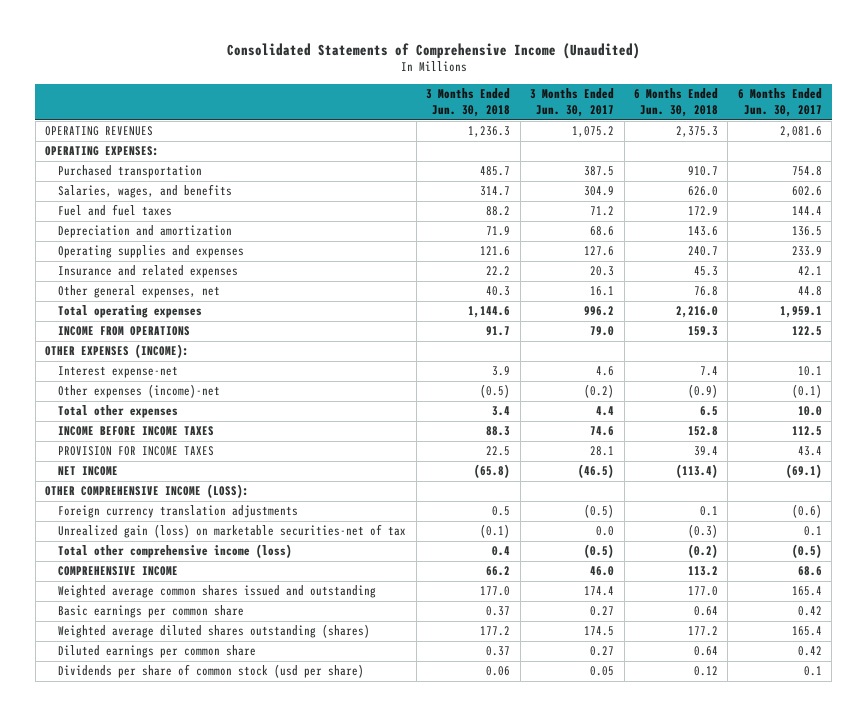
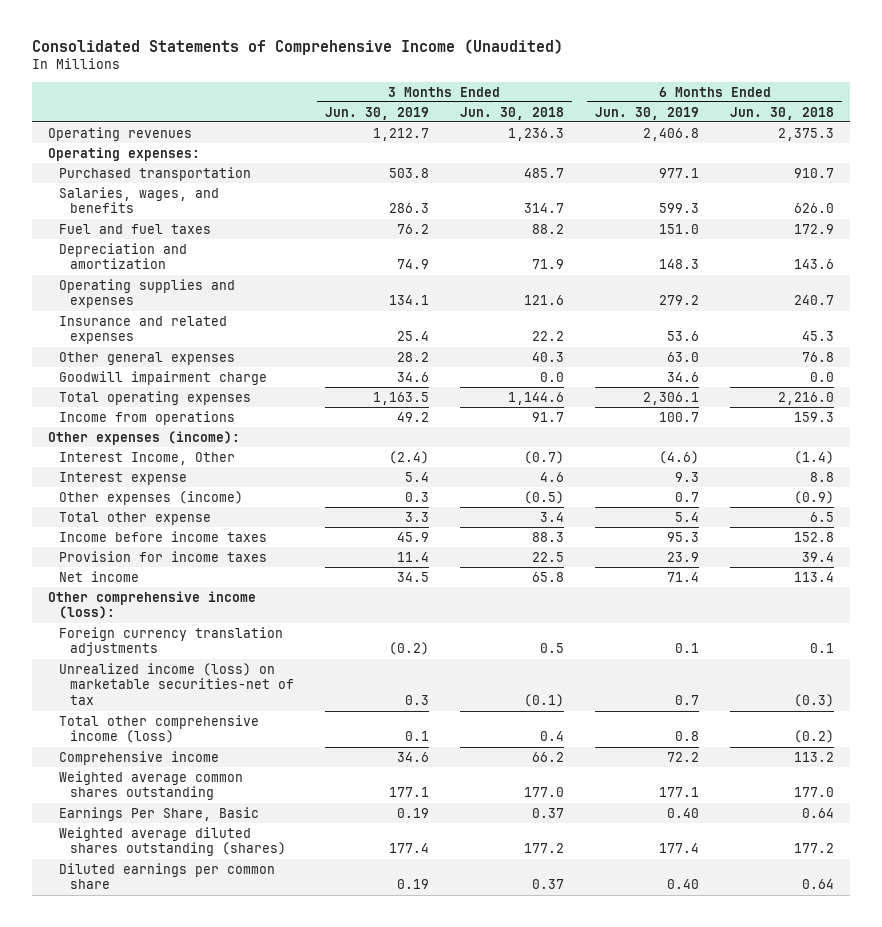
[530,88,615,118] 3 Months Ended Jun. 30, 2017 -> none
[737,88,822,118] 6 Months Ended Jun. 30, 2017 -> none
none -> [324,106,429,120] Jun. 30, 2019
none -> [595,106,700,120] Jun. 30, 2019
[45,126,154,137] OPERATING REVENUES -> [47,126,192,141] Operating revenues
[45,146,160,157] OPERATING EXPENSES: -> [47,146,200,161] Operating expenses:
[58,285,221,299] Other general expenses, net -> [58,351,235,365] Other general expenses
none -> [58,370,267,385] Goodwill impairment charge
[58,326,191,337] INCOME FROM OPERATIONS -> [58,410,235,425] Income from operations
[45,344,190,359] OTHER EXPENSES (INCOME): -> [47,430,240,445] Other expenses (income):
none -> [58,451,235,465] Interest Income, Other
[58,366,179,379] Interest expense-net -> [58,471,187,485] Interest expense
[492,366,511,377] 3.9 -> [539,471,564,482] 4.6
[700,366,719,377] 7.4 -> [810,471,835,482] 8.8
[58,384,221,399] Other expenses (income)-net -> [58,490,243,505] Other expenses (income)
[58,405,179,419] Total other expenses -> [58,511,211,525] Total other expense
[58,426,215,437] INCOME BEFORE INCOME TAXES -> [58,530,267,542] Income before income taxes
[58,446,215,457] PROVISION FOR INCOME TAXES -> [58,550,267,562] Provision for income taxes
[58,466,119,477] NET INCOME -> [58,570,139,582] Net income
[474,464,511,479] (65.8) -> [531,571,564,582] 65.8
[676,464,719,479] (113.4) -> [794,571,835,582] 113.4
[45,484,250,499] OTHER COMPREHENSIVE INCOME (LOSS): -> [47,590,256,620] Other comprehensive income (loss):
[58,524,407,539] Unrealized gain (loss) on marketable securities-net of tax -> [58,662,294,706] Unrealized income (loss) on marketable securities-net of tax
[58,566,179,577] COMPREHENSIVE INCOME -> [58,750,219,765] Comprehensive income
[58,585,377,599] Weighted average common shares issued and outstanding -> [58,770,243,801] Weighted average common shares outstanding
[58,605,245,619] Basic earnings per common share -> [58,806,259,821] Earnings Per Share, Basic
[58,664,365,679] Dividends per share of common stock (usd per share) -> none

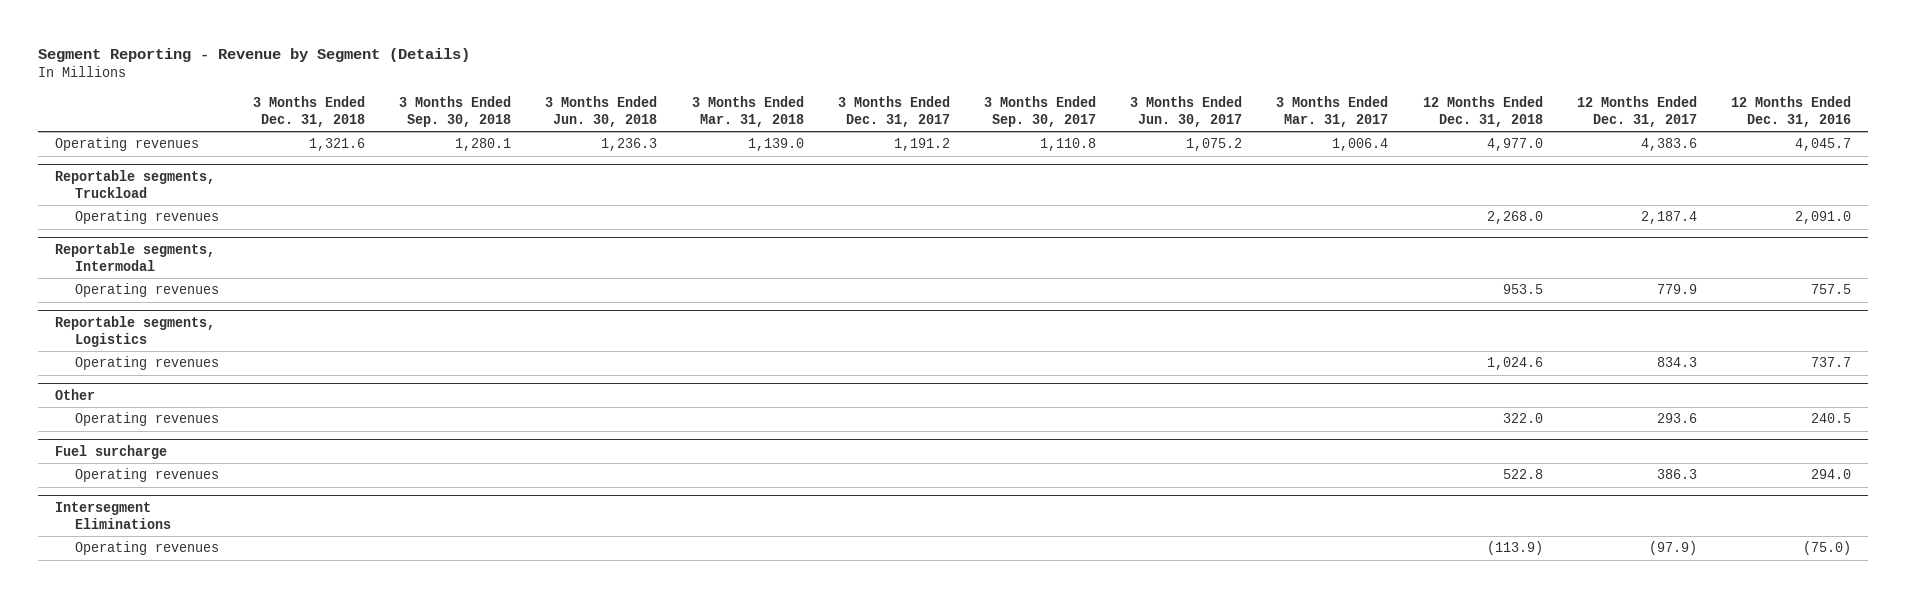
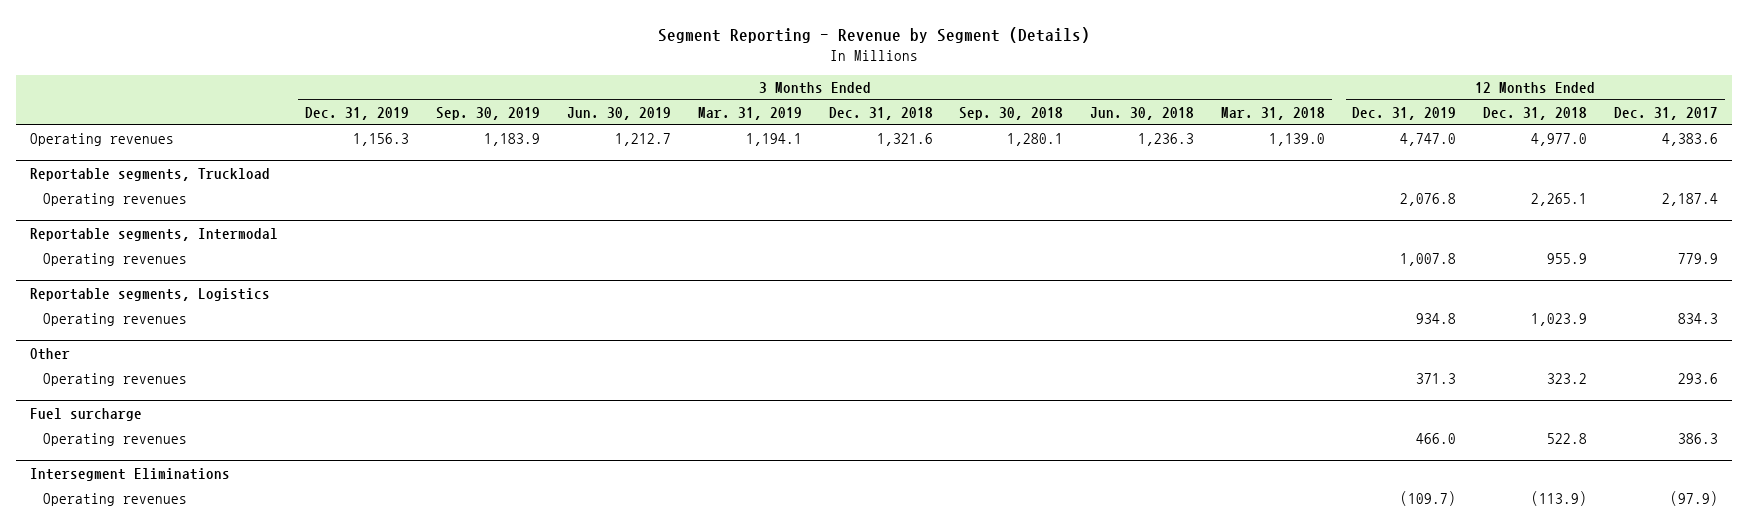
[837,96,950,127] 3 Months Ended Dec. 31, 2017 -> none
[983,96,1096,127] 3 Months Ended Sep. 30, 2017 -> none
[1130,96,1243,127] 3 Months Ended Jun. 30, 2017 -> none
[1276,96,1389,127] 3 Months Ended Mar. 31, 2017 -> none
[1731,96,1852,127] 12 Months Ended Dec. 31, 2016 -> none
none -> [304,107,409,121] Dec. 31, 2019
none -> [435,107,540,121] Sep. 30, 2019
none -> [566,107,671,121] Jun. 30, 2019
none -> [697,107,802,121] Mar. 31, 2019
none -> [1352,107,1457,121] Dec. 31, 2019
[1486,211,1543,225] 2,268.0 -> [1531,193,1588,207] 2,265.1
[1502,284,1543,295] 953.5 -> [1547,253,1588,265] 955.9
[1486,357,1543,371] 1,024.6 -> [1531,313,1588,327] 1,023.9
[1502,413,1543,424] 322.0 -> [1547,373,1588,385] 323.2

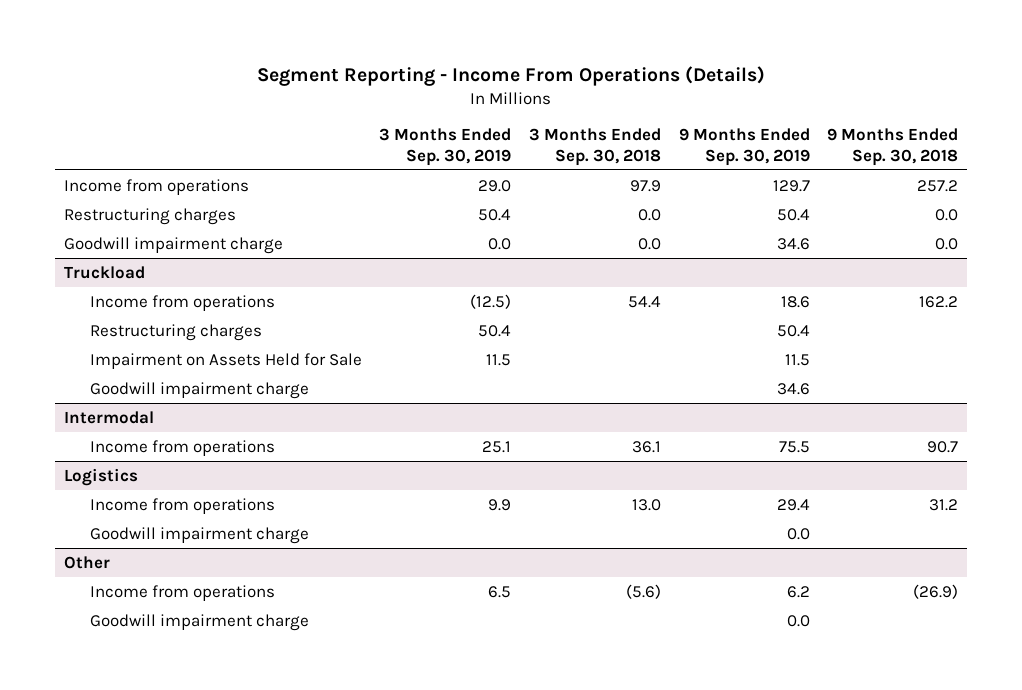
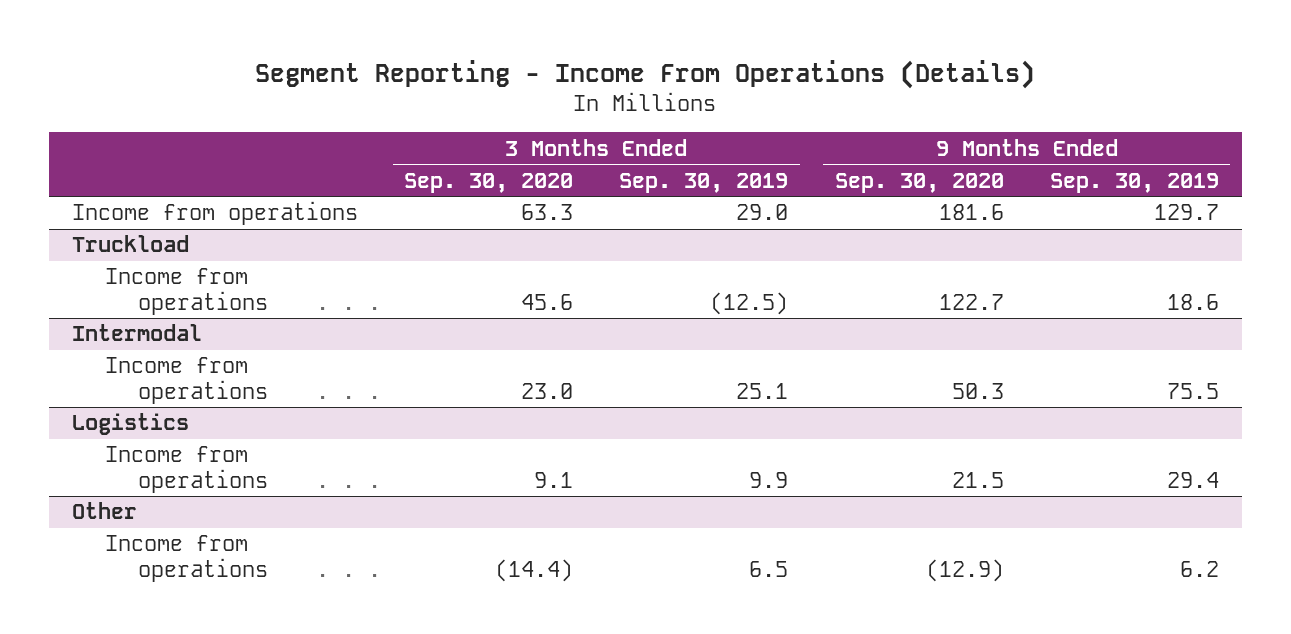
[529,128,662,166] 3 Months Ended Sep. 30, 2018 -> none
[827,128,959,166] 9 Months Ended Sep. 30, 2018 -> none
none -> [404,172,574,193] Sep. 30, 2020
none -> [834,172,1004,193] Sep. 30, 2020
[63,207,236,225] Restructuring charges -> none
[63,236,283,254] Goodwill impairment charge -> none
[89,323,262,341] Restructuring charges -> none
[89,352,362,369] Impairment on Assets Held for Sale -> none
[89,381,309,399] Goodwill impairment charge -> none
[89,526,309,544] Goodwill impairment charge -> none
[89,613,309,631] Goodwill impairment charge -> none

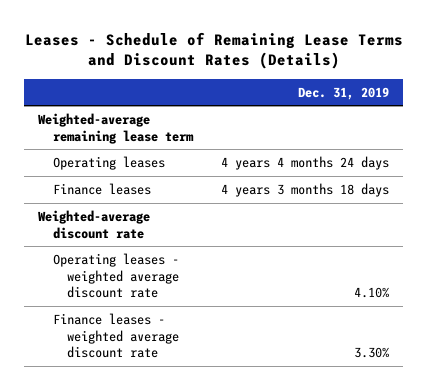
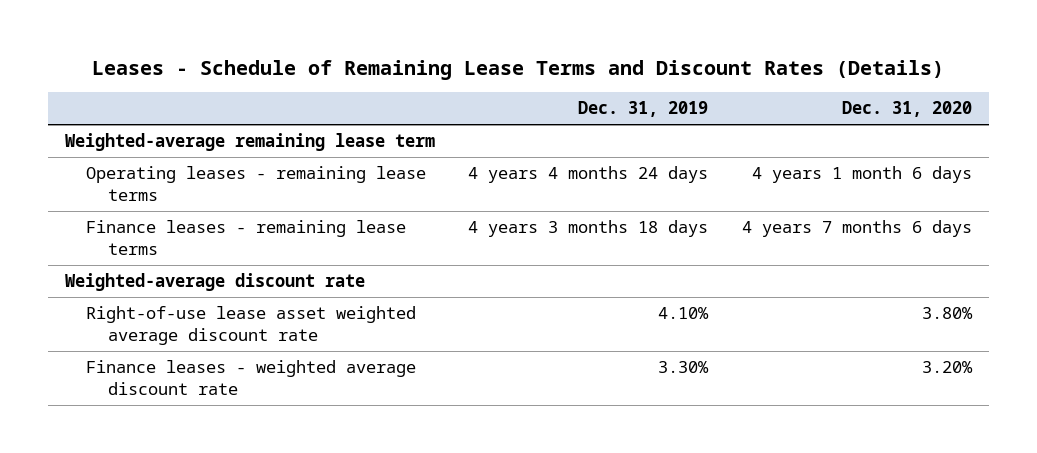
none -> [842,101,973,118] Dec. 31, 2020
[52,156,165,171] Operating leases -> [86,166,427,202] Operating leases - remaining lease terms
[52,183,151,196] Finance leases -> [86,220,407,256] Finance leases - remaining lease terms
[52,253,180,299] Operating leases - weighted average discount rate -> [86,306,417,346] Right-of-use lease asset weighted average discount rate

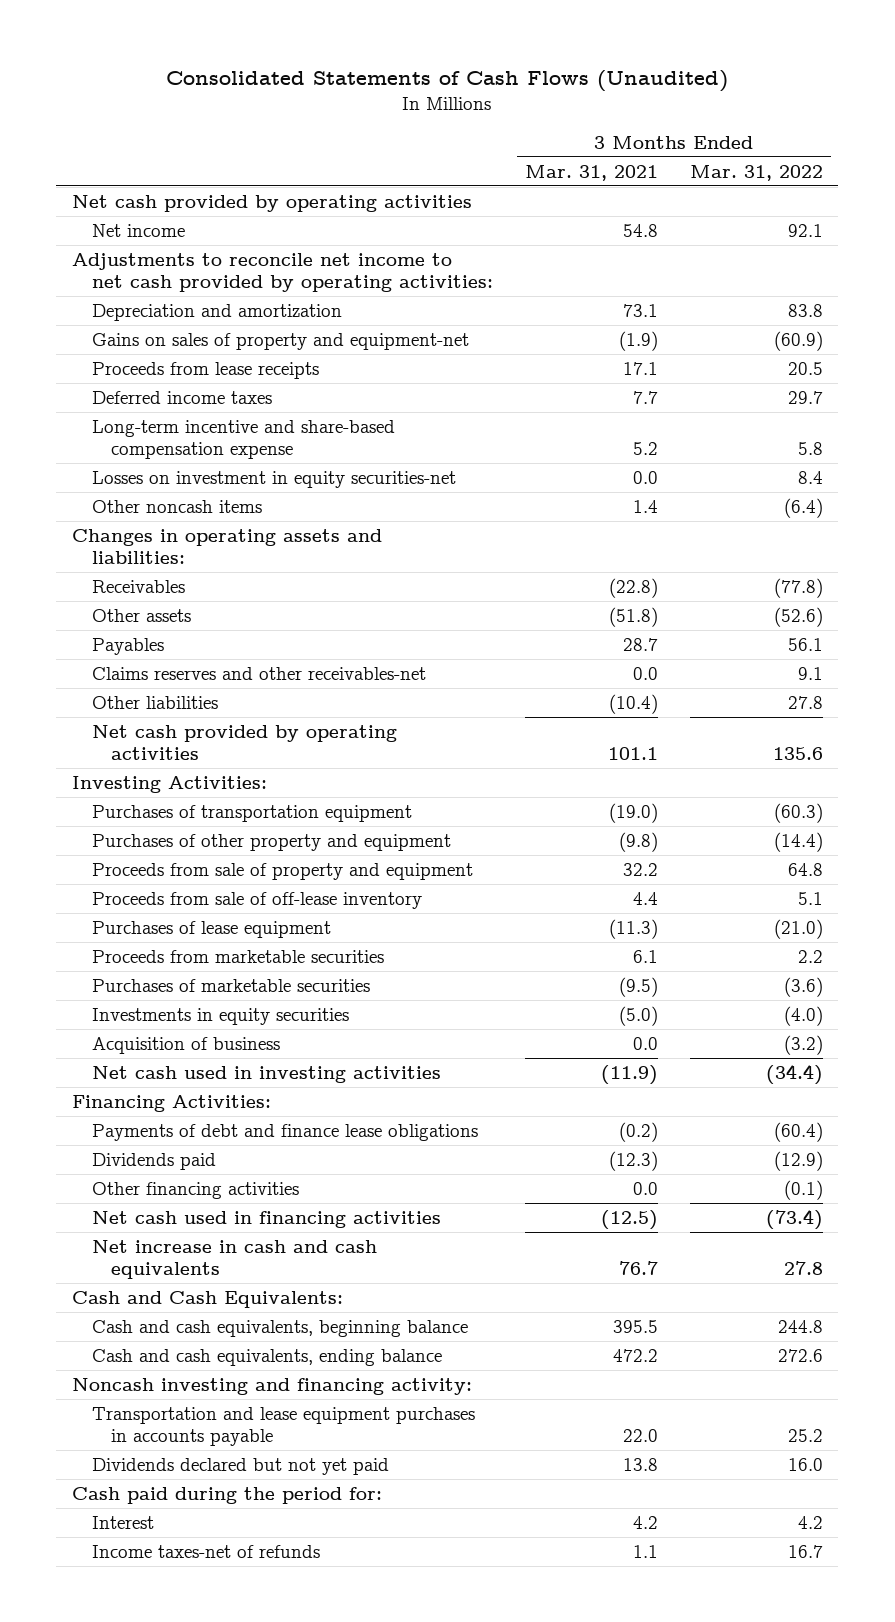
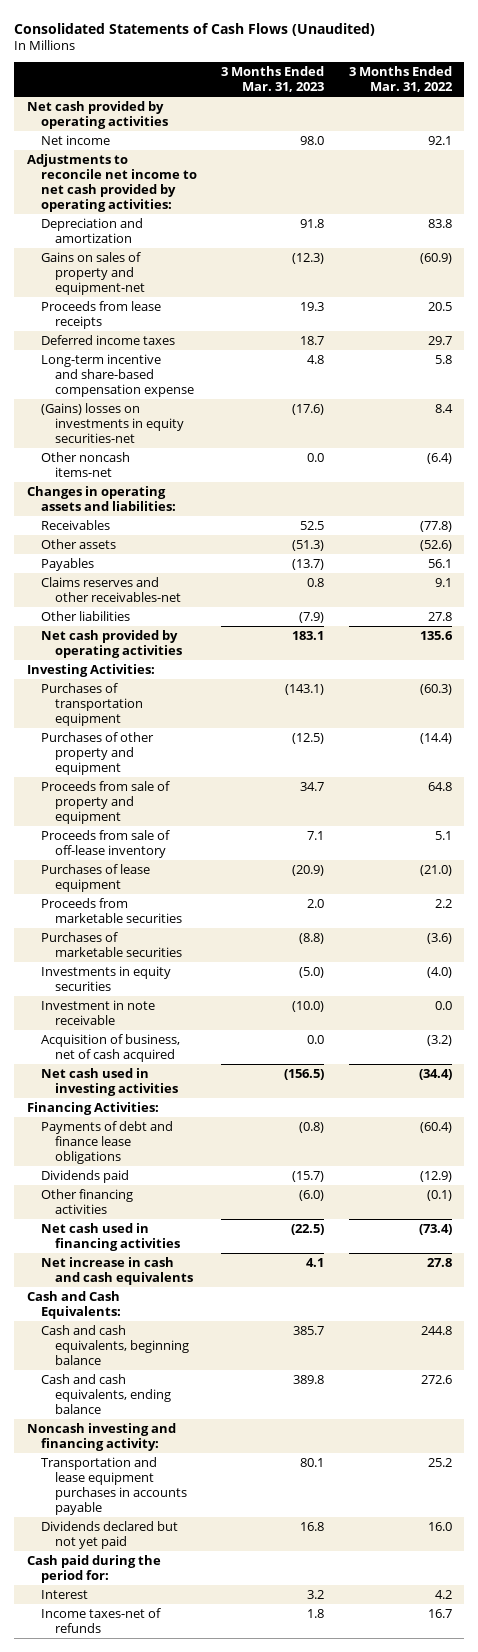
[524,164,658,181] Mar. 31, 2021 -> none
none -> [221,66,325,93] 3 Months Ended Mar. 31, 2023
[91,470,456,488] Losses on investment in equity securities-net -> [40,402,185,443] (Gains) losses on investments in equity securities-net
[91,499,262,513] Other noncash items -> [40,451,130,477] Other noncash items-net
none -> [40,999,155,1025] Investment in note receivable
[91,1036,280,1054] Acquisition of business -> [40,1033,180,1062] Acquisition of business, net of cash acquired

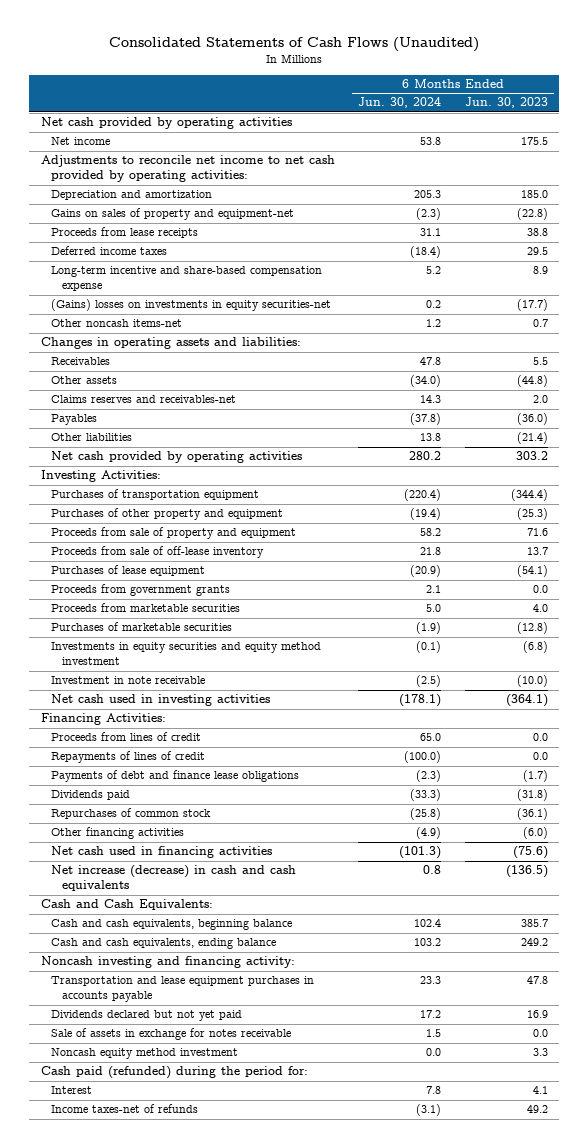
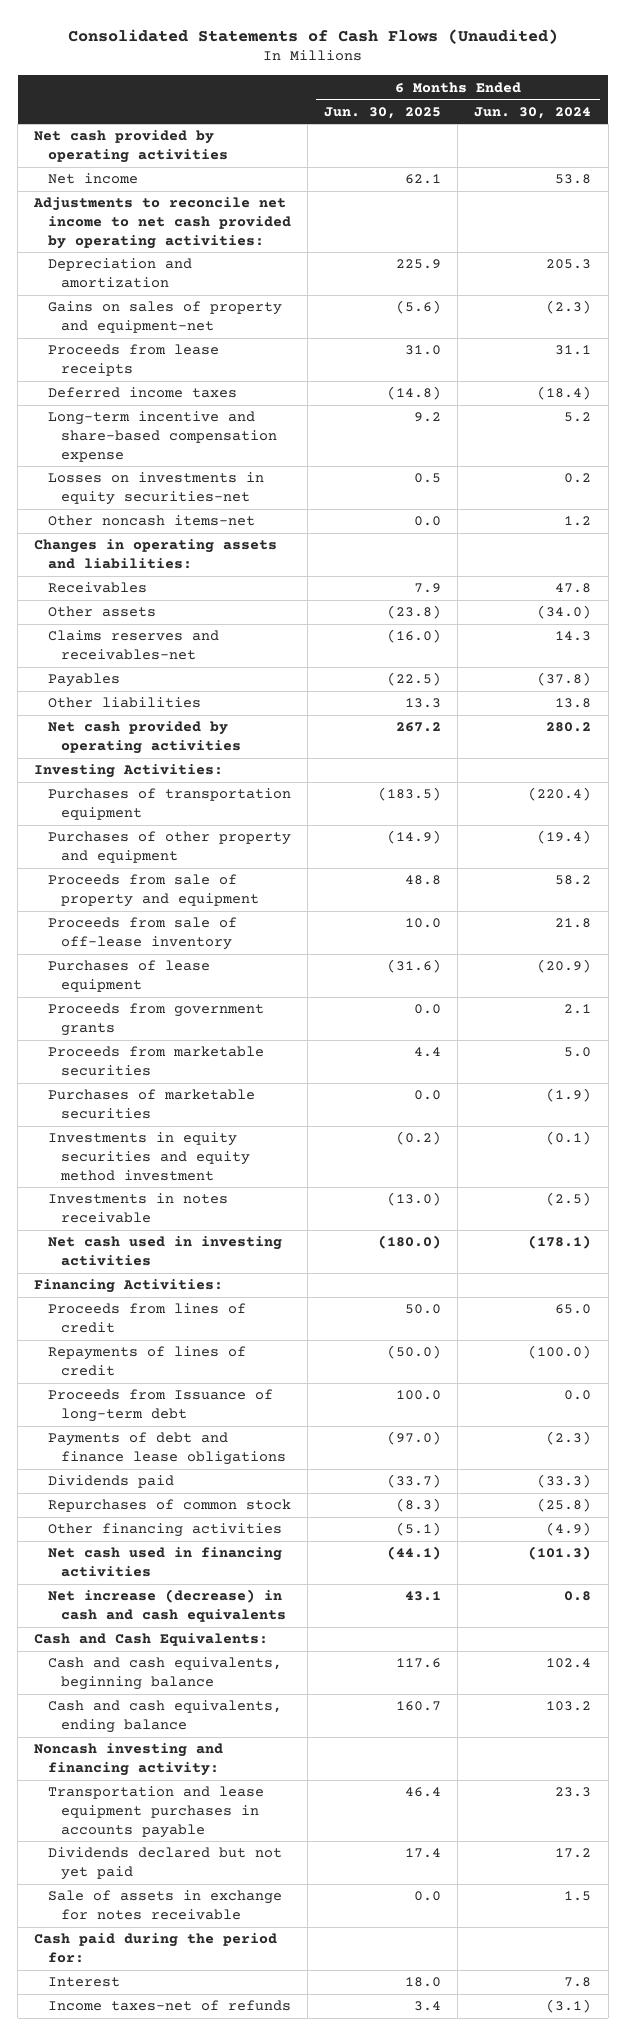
[464,97,548,109] Jun. 30, 2023 -> none
none -> [323,106,441,119] Jun. 30, 2025
[51,299,332,312] (Gains) losses on investments in equity securities-net -> [47,472,264,506] Losses on investments in equity securities-net
[51,676,206,685] Investment in note receivable -> [47,1193,228,1224] Investments in notes receivable
none -> [47,1389,273,1423] Proceeds from Issuance of long-term debt
[51,1048,239,1060] Noncash equity method investment -> none
[40,1066,308,1080] Cash paid (refunded) during the period for: -> [34,1933,278,1964] Cash paid during the period for:

